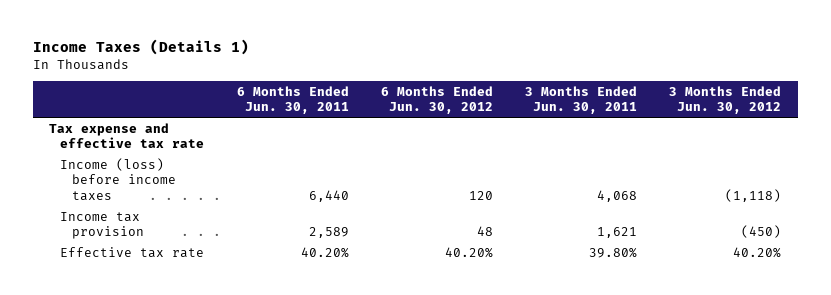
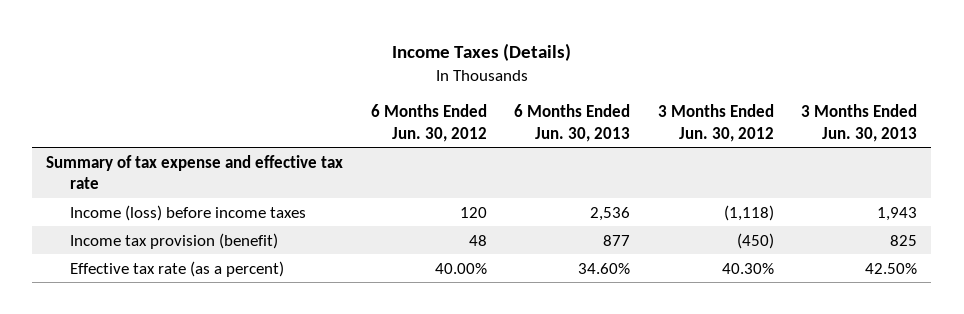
[33,39,250,56] Income Taxes (Details 1) -> [391,43,571,62] Income Taxes (Details)
[236,85,349,115] 6 Months Ended Jun. 30, 2011 -> none
[525,85,638,115] 3 Months Ended Jun. 30, 2011 -> none
none -> [514,104,631,142] 6 Months Ended Jun. 30, 2013
none -> [801,104,918,142] 3 Months Ended Jun. 30, 2013
[49,122,205,149] Tax expense and effective tax rate -> [46,154,344,190] Summary of tax expense and effective tax rate
[60,211,144,240] Income tax provision -> [70,232,279,249] Income tax provision (benefit)
[60,246,205,258] Effective tax rate -> [70,260,285,277] Effective tax rate (as a percent)
[444,246,493,258] 40.20% -> [434,262,487,274] 40.00%
[733,246,782,258] 40.20% -> [721,262,774,274] 40.30%

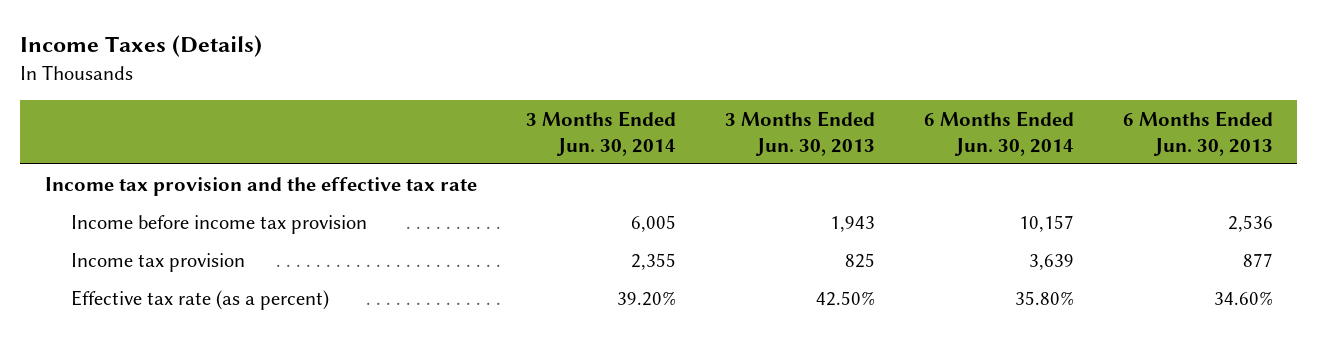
[370,104,487,142] 6 Months Ended Jun. 30, 2012 -> none
[657,104,774,142] 3 Months Ended Jun. 30, 2012 -> none
none -> [525,110,676,156] 3 Months Ended Jun. 30, 2014
none -> [923,110,1074,156] 6 Months Ended Jun. 30, 2014
[46,154,344,190] Summary of tax expense and effective tax rate -> [44,176,477,196] Income tax provision and the effective tax rate
[70,204,307,221] Income (loss) before income taxes -> [71,214,368,234] Income before income tax provision
[70,232,279,249] Income tax provision (benefit) -> [71,252,246,272] Income tax provision

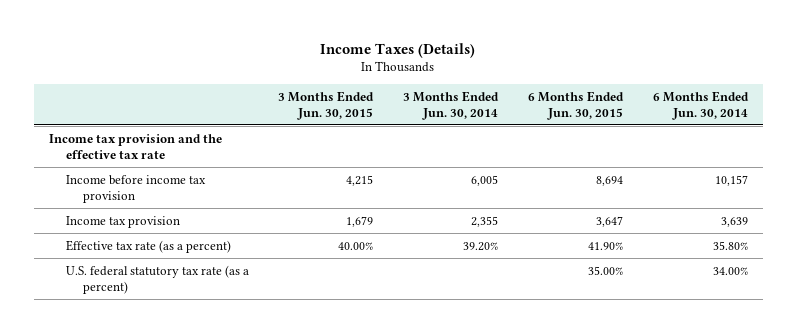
[724,110,875,156] 3 Months Ended Jun. 30, 2013 -> none
[1122,110,1273,156] 6 Months Ended Jun. 30, 2013 -> none
none -> [278,90,375,120] 3 Months Ended Jun. 30, 2015
none -> [528,90,625,120] 6 Months Ended Jun. 30, 2015
none -> [65,264,249,294] U.S. federal statutory tax rate (as a percent)

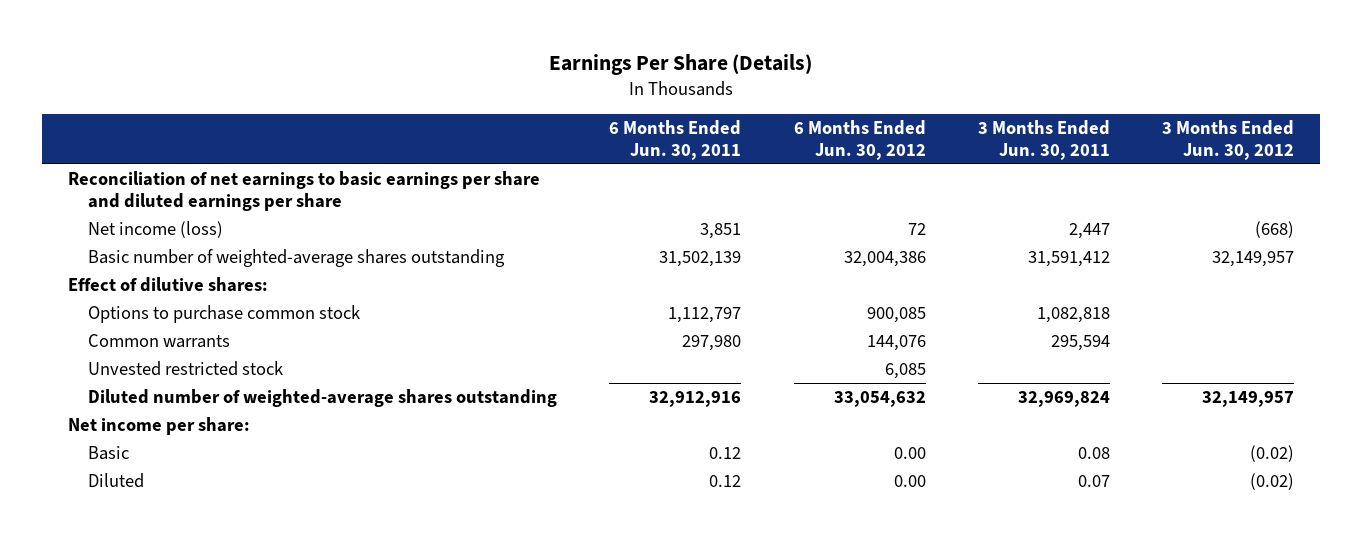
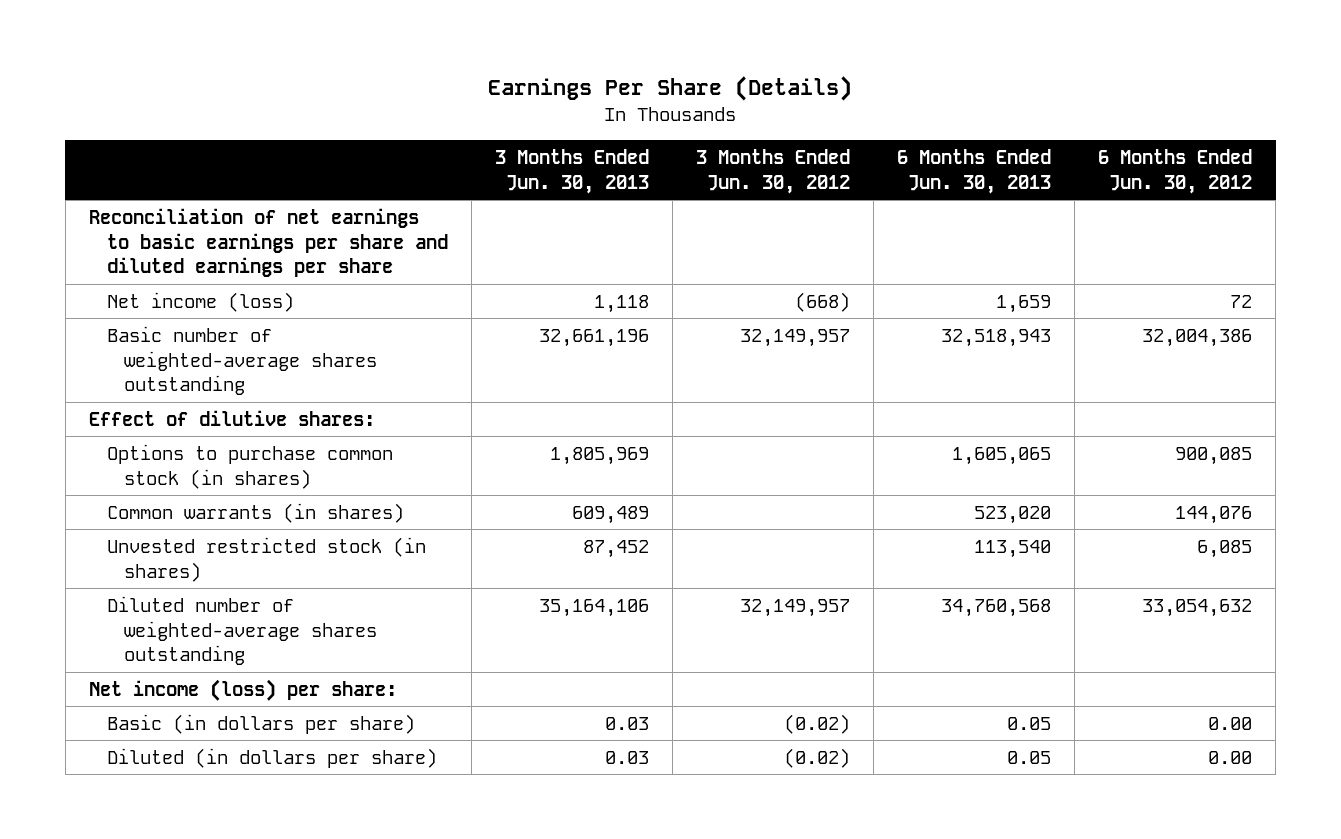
[609,120,742,160] 6 Months Ended Jun. 30, 2011 -> none
[977,120,1110,160] 3 Months Ended Jun. 30, 2011 -> none
none -> [494,149,649,194] 3 Months Ended Jun. 30, 2013
none -> [896,149,1051,194] 6 Months Ended Jun. 30, 2013
[88,305,361,324] Options to purchase common stock -> [106,443,393,489] Options to purchase common stock (in shares)
[88,334,231,349] Common warrants -> [106,502,404,523] Common warrants (in shares)
[88,361,284,377] Unvested restricted stock -> [106,536,426,582] Unvested restricted stock (in shares)
[67,417,250,436] Net income per share: -> [88,678,397,701] Net income (loss) per share:
[88,446,130,461] Basic -> [106,713,415,734] Basic (in dollars per share)
[88,473,145,489] Diluted -> [106,747,437,768] Diluted (in dollars per share)

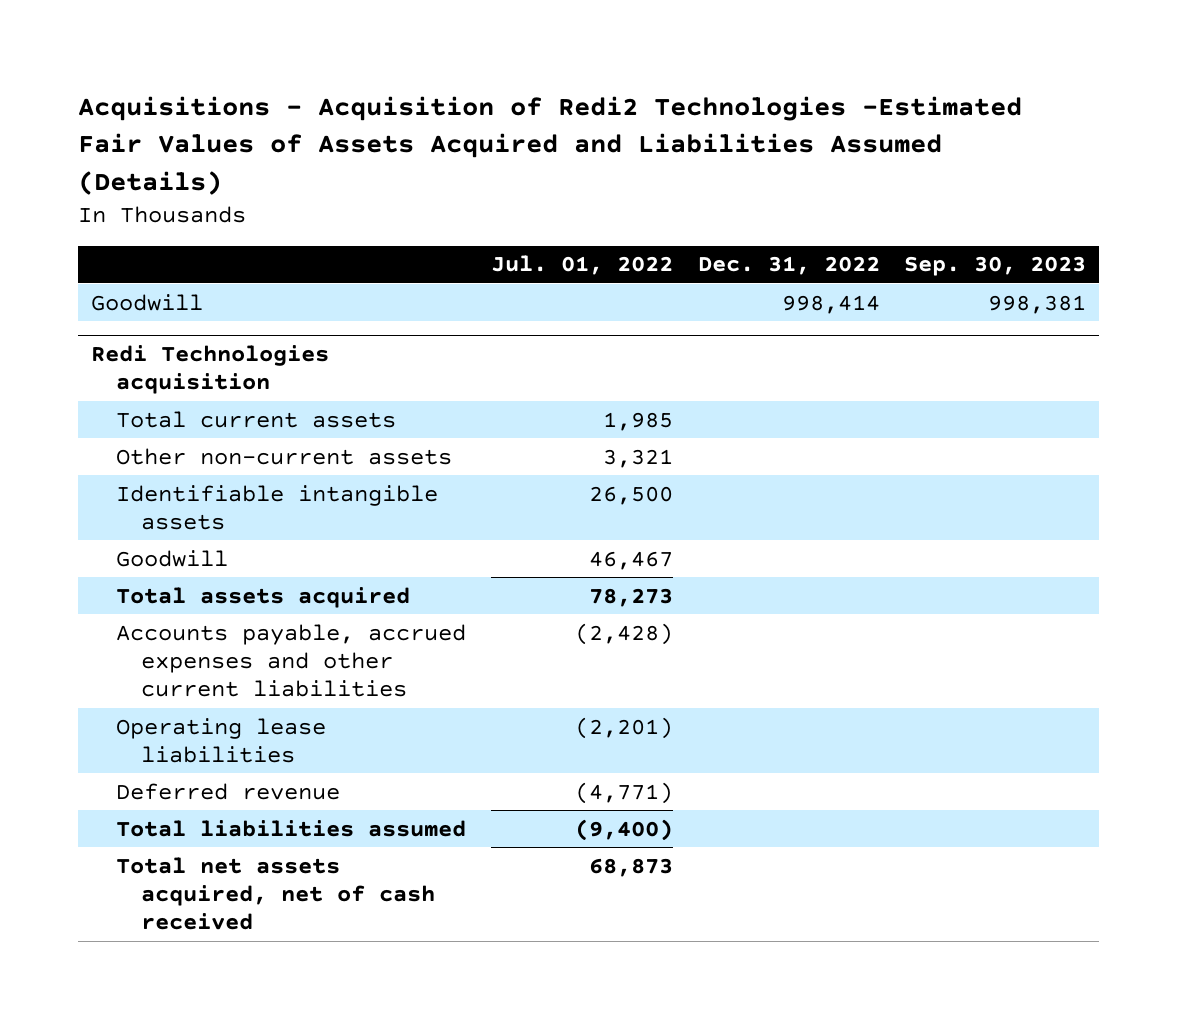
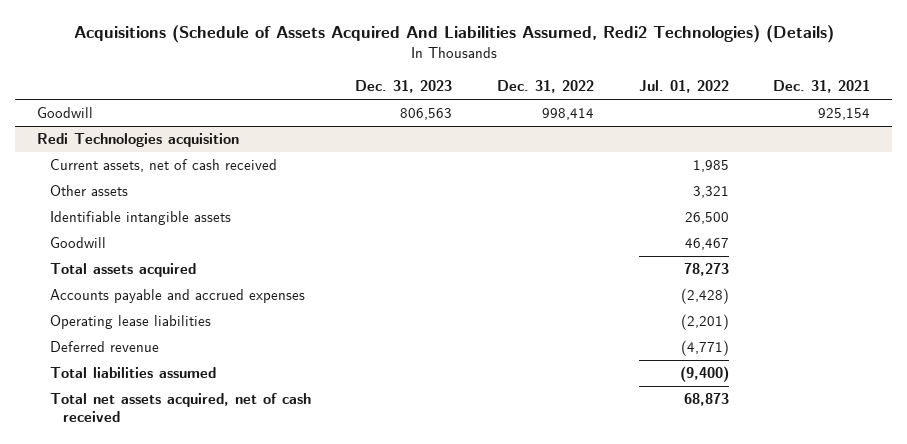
[78,96,1023,195] Acquisitions - Acquisition of Redi2 Technologies -Estimated Fair Values of Assets Acquired and Liabilities Assumed (Details) -> [73,24,834,43] Acquisitions (Schedule of Assets Acquired And Liabilities Assumed, Redi2 Technologies) (Details)
[904,256,1087,277] Sep. 30, 2023 -> none
none -> [355,80,453,94] Dec. 31, 2023
none -> [773,80,871,94] Dec. 31, 2021
[115,410,396,428] Total current assets -> [49,159,277,173] Current assets, net of cash received
[115,447,452,465] Other non-current assets -> [49,185,128,197] Other assets
[115,623,466,698] Accounts payable, accrued expenses and other current liabilities -> [49,289,305,304] Accounts payable and accrued expenses

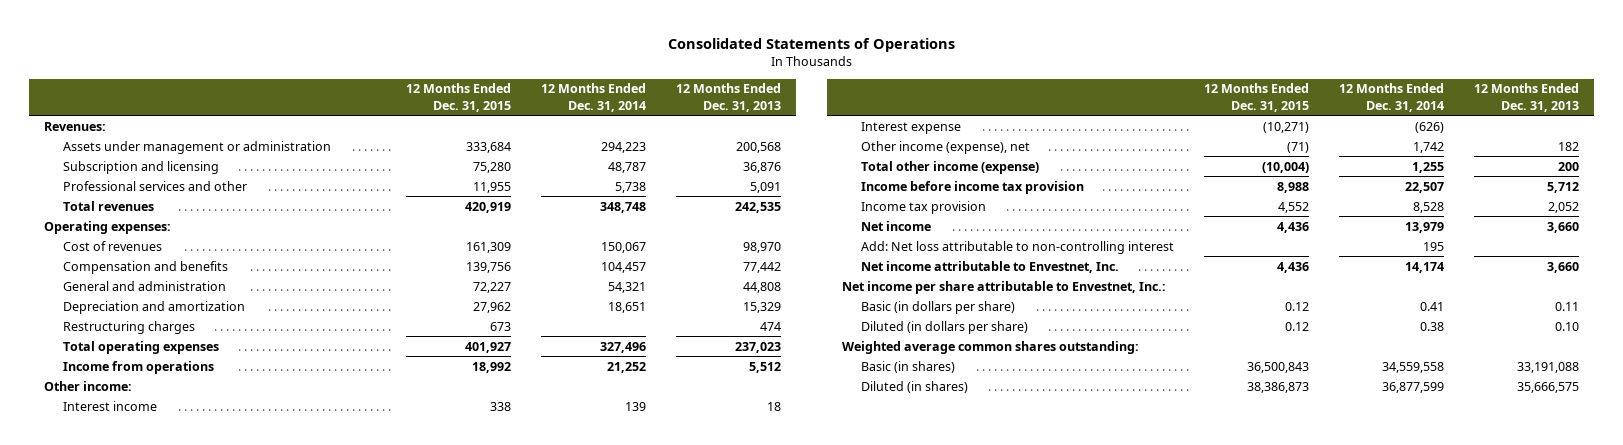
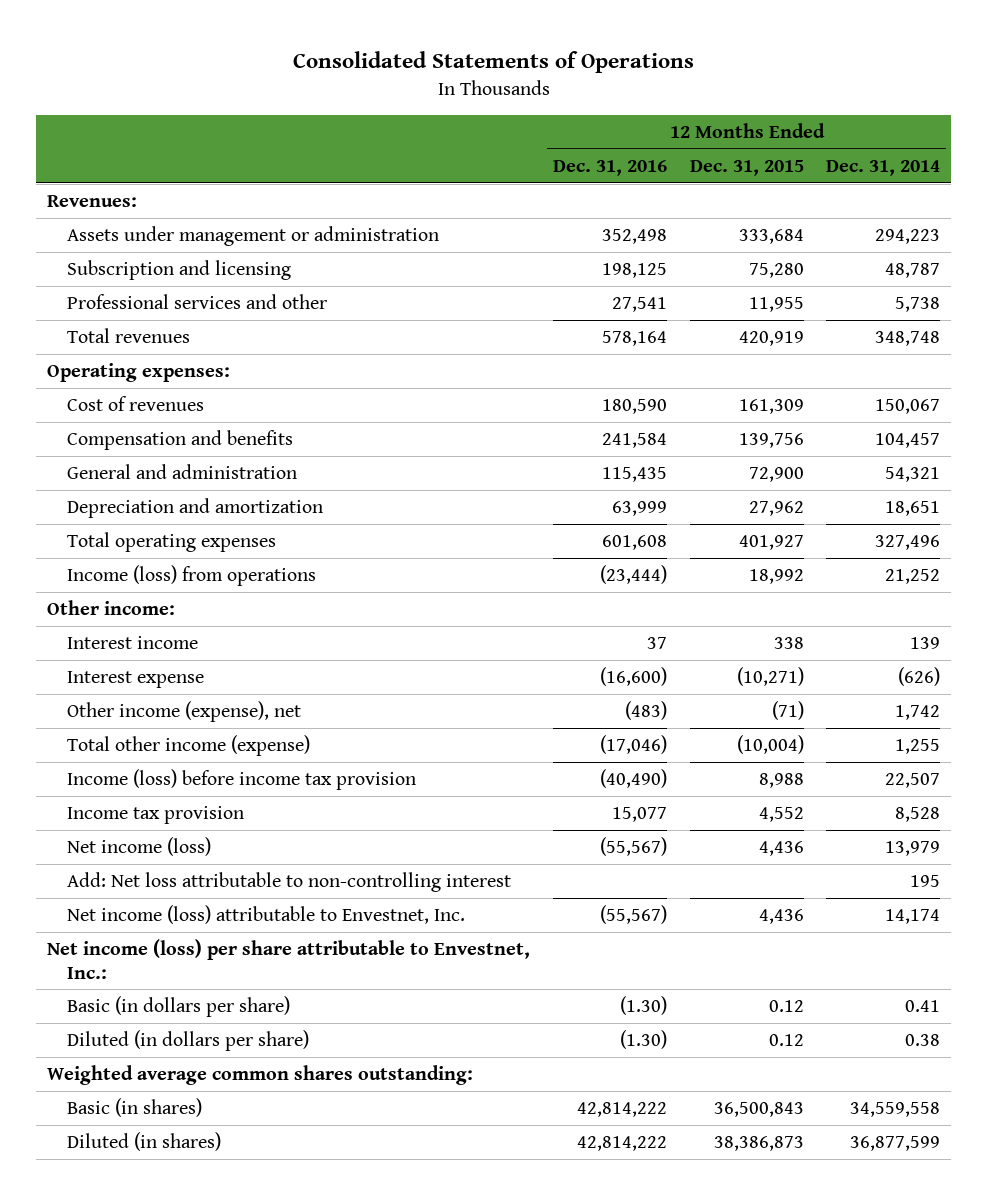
[675,83,781,112] 12 Months Ended Dec. 31, 2013 -> none
none -> [553,160,668,177] Dec. 31, 2016
[472,281,511,293] 72,227 -> [748,467,804,483] 72,900
[62,320,195,334] Restructuring charges -> none
[62,360,214,374] Income from operations -> [67,565,317,587] Income (loss) from operations
[860,180,1084,194] Income before income tax provision -> [67,769,417,791] Income (loss) before income tax provision
[860,220,931,231] Net income -> [67,837,212,857] Net income (loss)
[860,260,1119,273] Net income attributable to Envestnet, Inc. -> [67,905,466,925] Net income (loss) attributable to Envestnet, Inc.
[842,280,1167,294] Net income per share attributable to Envestnet, Inc.: -> [47,939,531,979] Net income (loss) per share attributable to Envestnet, Inc.:

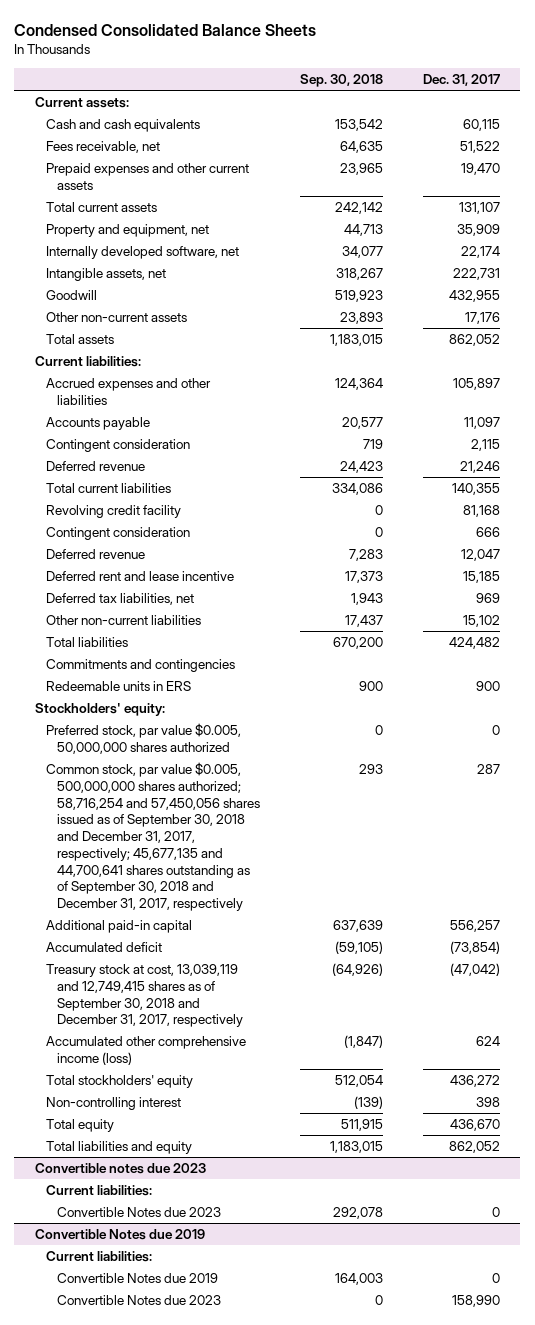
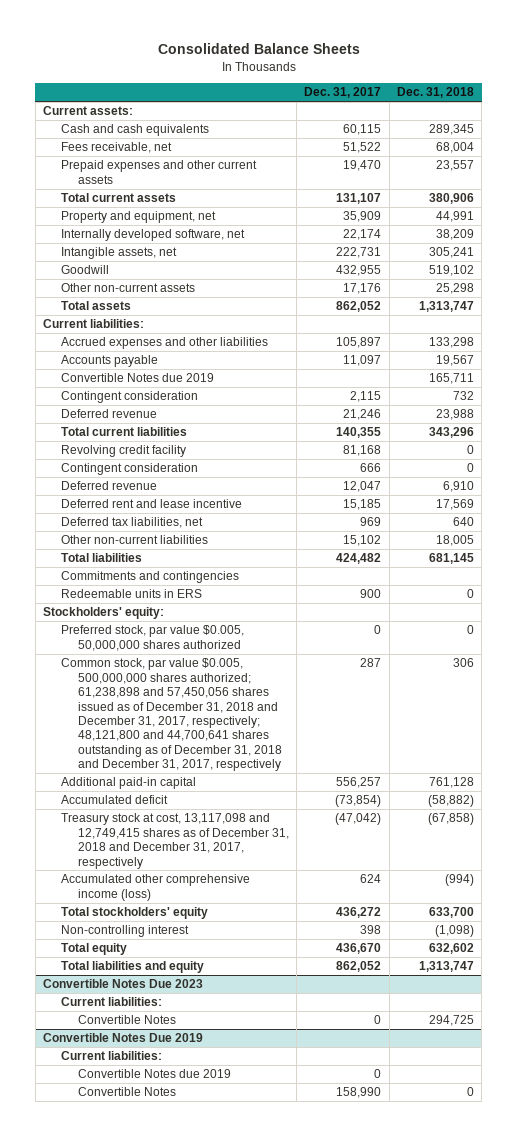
[14,23,317,36] Condensed Consolidated Balance Sheets -> [157,43,360,55] Consolidated Balance Sheets
[299,74,383,88] Sep. 30, 2018 -> none
none -> [396,87,474,99] Dec. 31, 2018
none -> [60,373,214,383] Convertible Notes due 2019
[45,762,260,912] Common stock, par value $0.005, 500,000,000 shares authorized; 58,716,254 and 57,450,056 shares issued as of September 30, 2018 and December 31, 2017, respectively; 45,677,135 and 44,700,641 shares outstanding as of September 30, 2018 and December 31, 2017, respectively -> [60,658,282,772] Common stock, par value $0.005, 500,000,000 shares authorized; 61,238,898 and 57,450,056 shares issued as of December 31, 2018 and December 31, 2017, respectively; 48,121,800 and 44,700,641 shares outstanding as of December 31, 2018 and December 31, 2017, respectively
[45,964,243,1028] Treasury stock at cost, 13,039,119 and 12,749,415 shares as of September 30, 2018 and December 31, 2017, respectively -> [60,813,289,869] Treasury stock at cost, 13,117,098 and 12,749,415 shares as of December 31, 2018 and December 31, 2017, respectively
[34,1163,206,1175] Convertible notes due 2023 -> [43,979,204,989] Convertible Notes Due 2023
[56,1207,221,1218] Convertible Notes due 2023 -> [77,1015,176,1025] Convertible Notes
[34,1229,205,1241] Convertible Notes due 2019 -> [43,1033,204,1043] Convertible Notes Due 2019
[56,1295,221,1306] Convertible Notes due 2023 -> [77,1087,176,1097] Convertible Notes

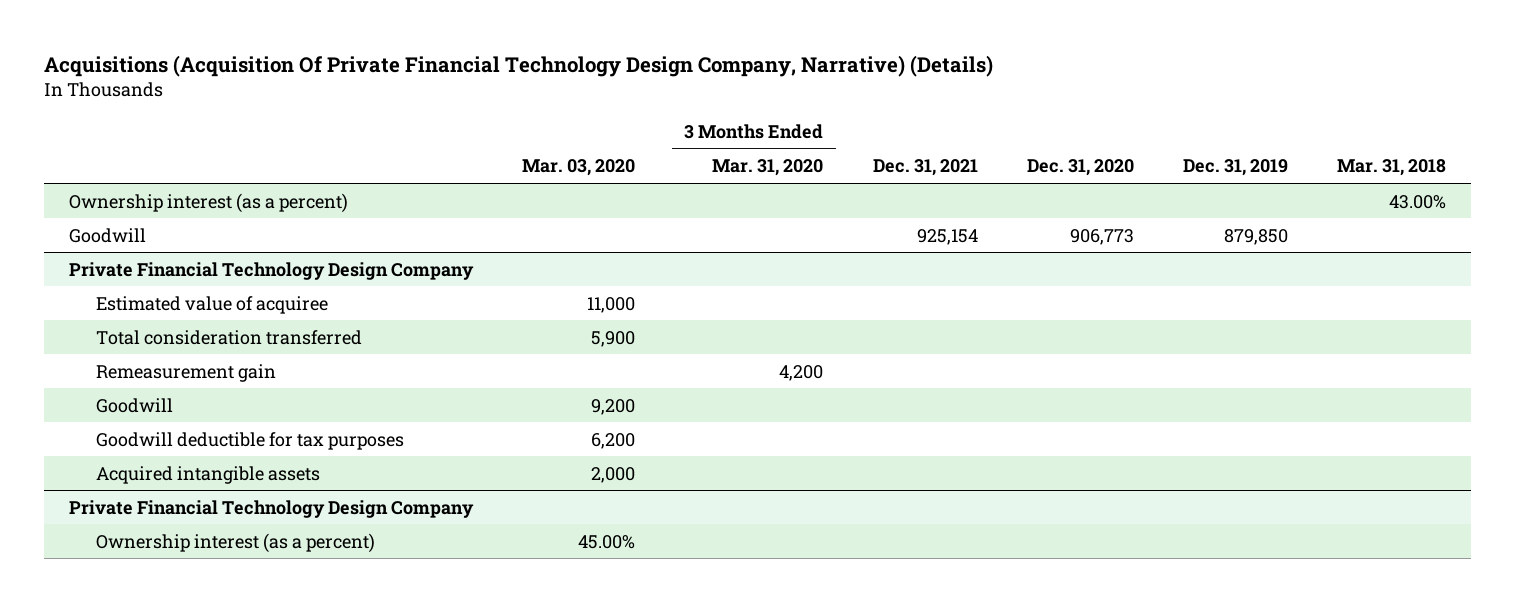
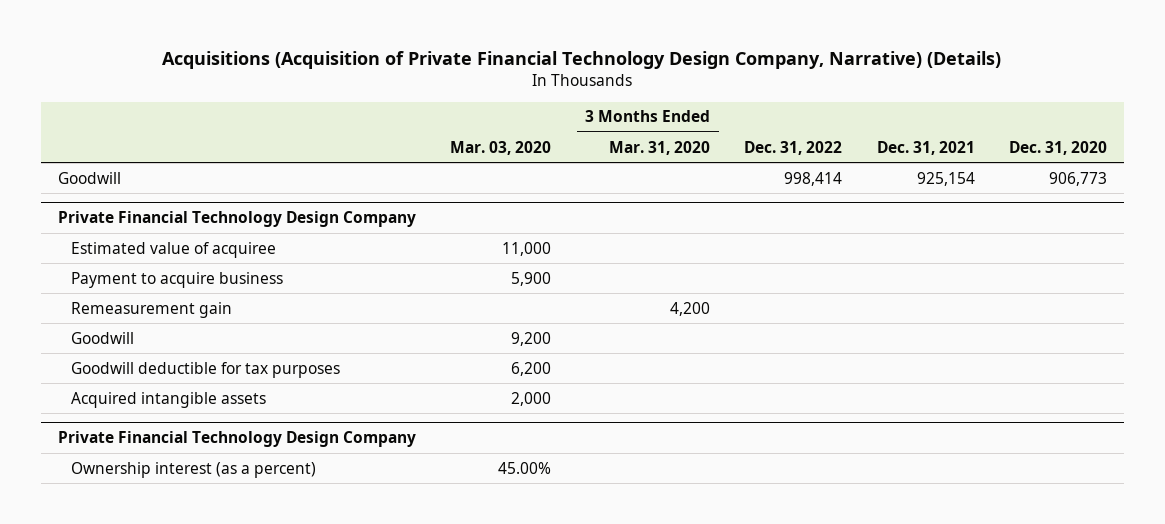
[44,55,994,78] Acquisitions (Acquisition Of Private Financial Technology Design Company, Narrative) (Details) -> [162,51,1002,70] Acquisitions (Acquisition of Private Financial Technology Design Company, Narrative) (Details)
[1183,159,1289,177] Dec. 31, 2019 -> none
[1337,159,1447,177] Mar. 31, 2018 -> none
none -> [744,140,843,155] Dec. 31, 2022
[68,192,348,213] Ownership interest (as a percent) -> none
[96,329,363,345] Total consideration transferred -> none
none -> [70,271,283,288] Payment to acquire business

